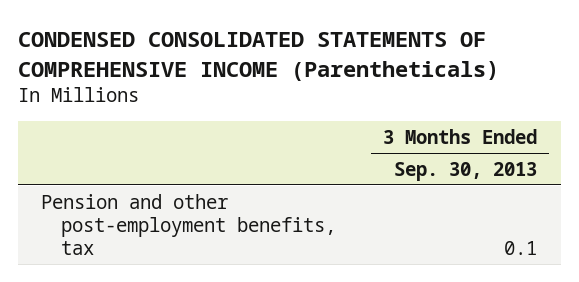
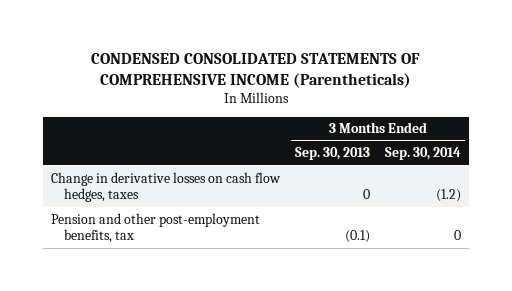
none -> [384,147,461,161] Sep. 30, 2014
none -> [50,171,281,203] Change in derivative losses on cash flow hedges, taxes
[504,241,538,256] 0.1 -> [344,230,370,244] (0.1)

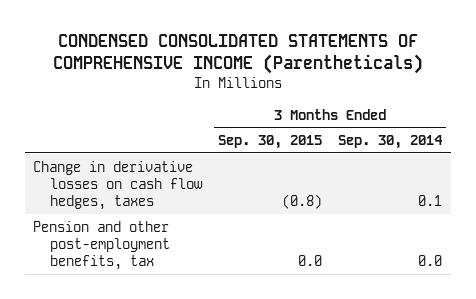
[294,147,370,161] Sep. 30, 2013 -> none
none -> [218,135,323,150] Sep. 30, 2015
[435,189,461,203] (1.2) -> [418,195,443,207] 0.1
[453,230,461,241] 0 -> [418,255,443,267] 0.0

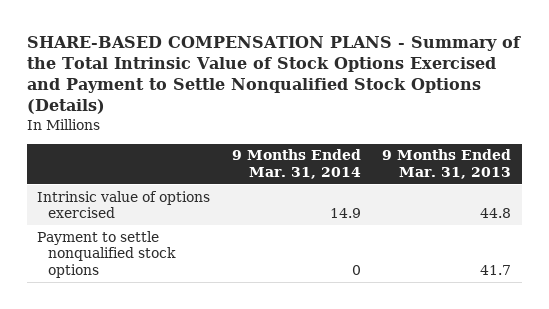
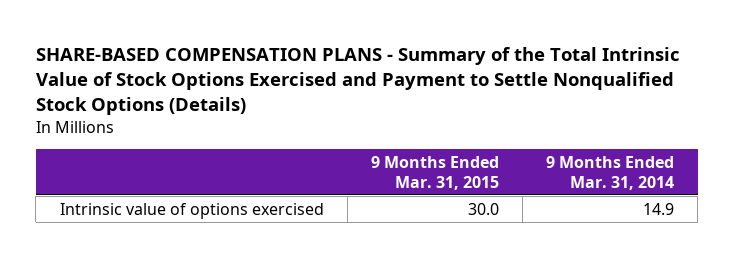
[382,149,512,179] 9 Months Ended Mar. 31, 2013 -> none
none -> [370,155,499,190] 9 Months Ended Mar. 31, 2015
[37,230,176,278] Payment to settle nonqualified stock options -> none

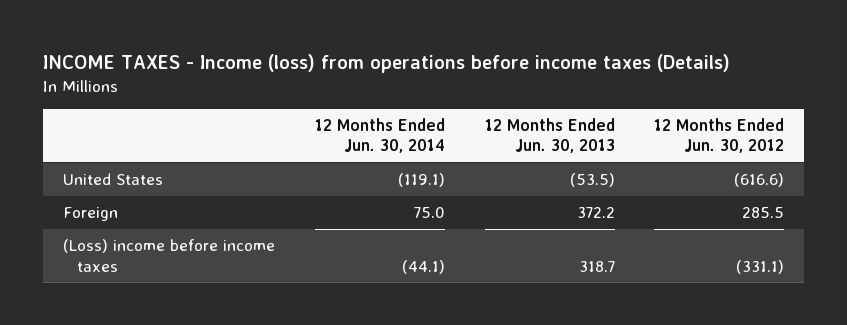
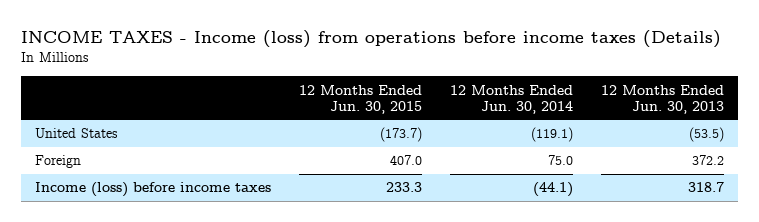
[654,117,785,154] 12 Months Ended Jun. 30, 2012 -> none
none -> [299,84,423,115] 12 Months Ended Jun. 30, 2015
[62,239,275,272] (Loss) income before income taxes -> [35,182,272,198] Income (loss) before income taxes

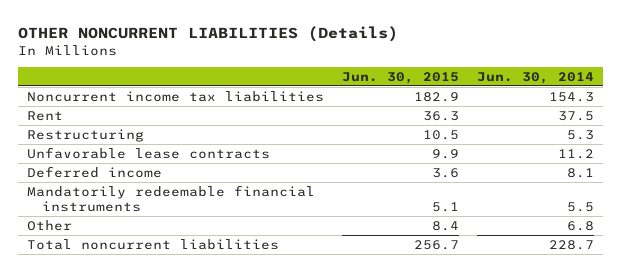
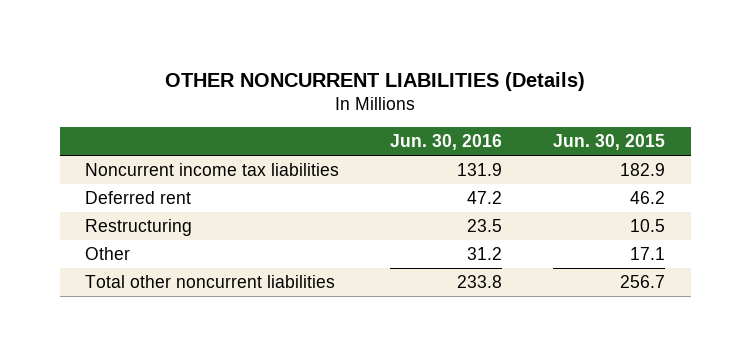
[477,71,595,84] Jun. 30, 2014 -> none
none -> [390,134,503,151] Jun. 30, 2016
[27,110,64,121] Rent -> [85,190,192,204] Deferred rent
[423,110,460,121] 36.3 -> [630,190,666,204] 46.2
[27,146,271,159] Unfavorable lease contracts -> none
[27,165,163,178] Deferred income -> none
[27,184,316,213] Mandatorily redeemable financial instruments -> none
[432,220,460,231] 8.4 -> [630,246,666,260] 17.1
[27,238,280,250] Total noncurrent liabilities -> [85,274,336,288] Total other noncurrent liabilities

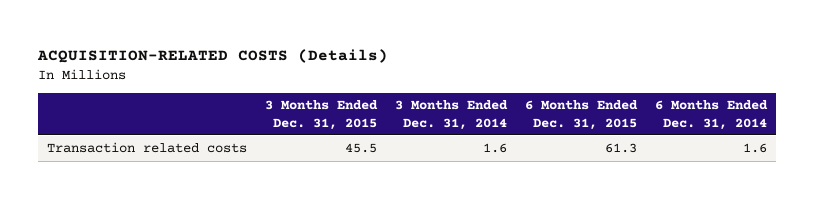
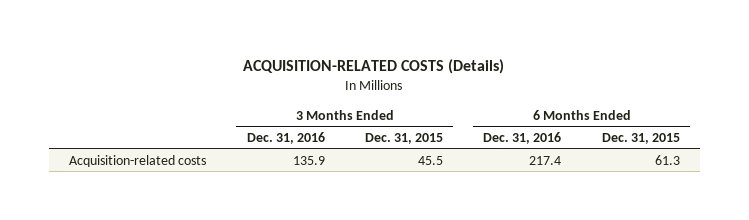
[395,100,509,130] 3 Months Ended Dec. 31, 2014 -> none
[655,100,769,130] 6 Months Ended Dec. 31, 2014 -> none
none -> [246,131,325,144] Dec. 31, 2016
none -> [483,131,562,144] Dec. 31, 2016
[47,142,248,154] Transaction related costs -> [69,154,207,167] Acquisition-related costs

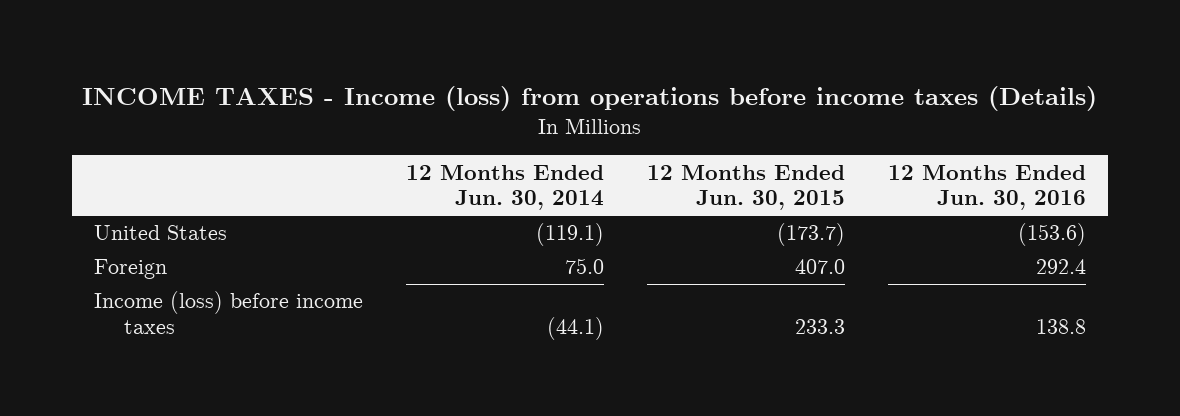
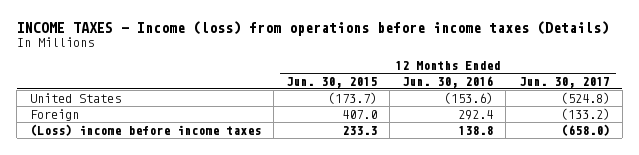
[405,164,604,211] 12 Months Ended Jun. 30, 2014 -> none
none -> [518,76,610,88] Jun. 30, 2017
[93,291,363,335] Income (loss) before income taxes -> [29,123,261,136] (Loss) income before income taxes

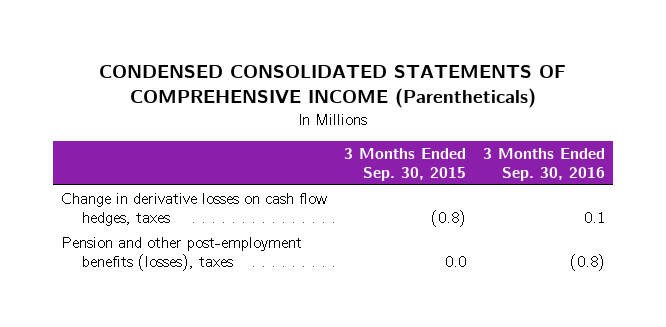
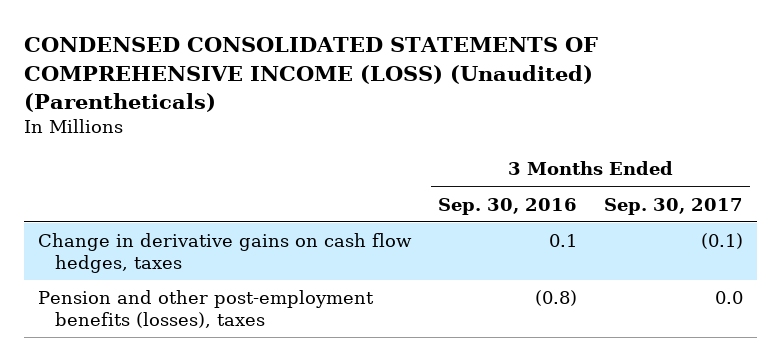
[99,65,567,109] CONDENSED CONSOLIDATED STATEMENTS OF COMPREHENSIVE INCOME (Parentheticals) -> [24,37,599,112] CONDENSED CONSOLIDATED STATEMENTS OF COMPREHENSIVE INCOME (LOSS) (Unaudited) (Parentheticals)
[344,148,467,182] 3 Months Ended Sep. 30, 2015 -> none
none -> [604,197,744,215] Sep. 30, 2017
[61,192,328,226] Change in derivative losses on cash flow hedges, taxes -> [37,233,412,273] Change in derivative gains on cash flow hedges, taxes

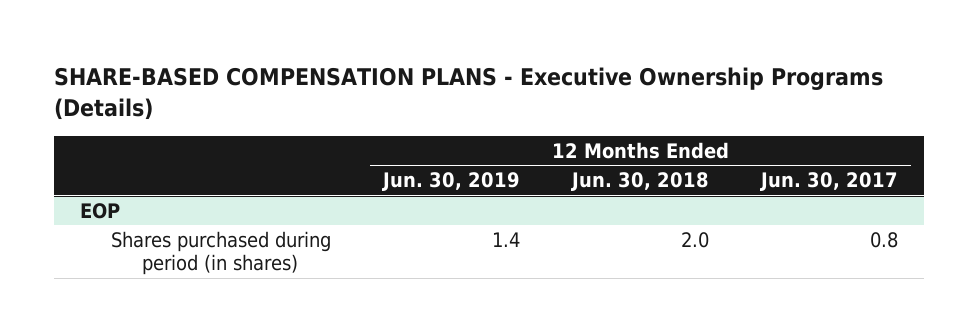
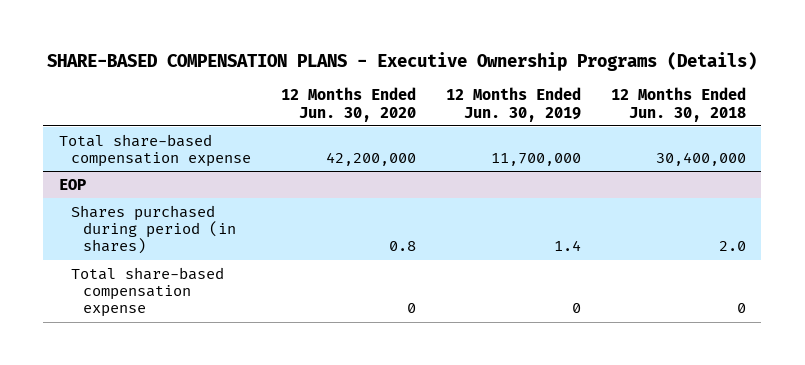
[760,172,899,192] Jun. 30, 2017 -> none
none -> [280,87,416,122] 12 Months Ended Jun. 30, 2020
none -> [58,133,251,168] Total share-based compensation expense
none -> [70,266,224,318] Total share-based compensation expense

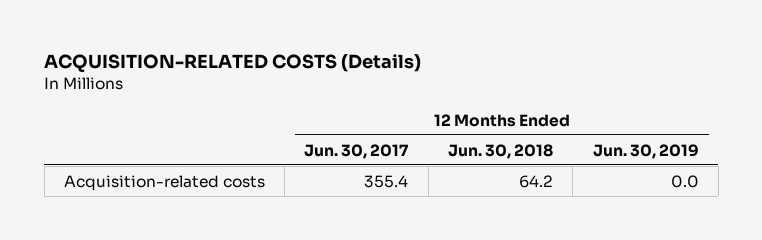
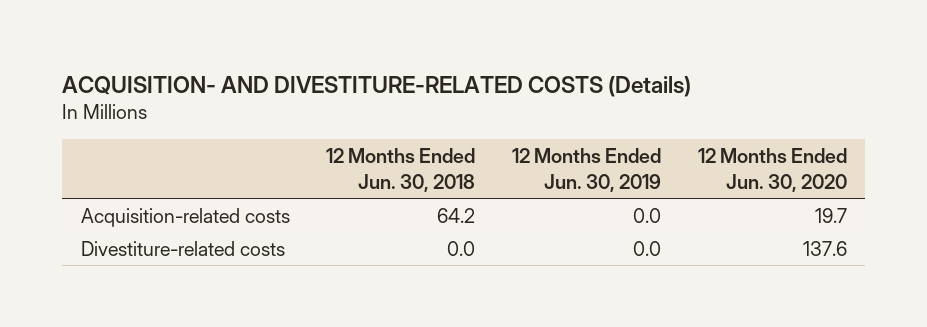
[44,54,422,73] ACQUISITION-RELATED COSTS (Details) -> [62,75,692,97] ACQUISITION- AND DIVESTITURE-RELATED COSTS (Details)
[304,143,410,159] Jun. 30, 2017 -> none
none -> [697,148,847,192] 12 Months Ended Jun. 30, 2020
none -> [80,240,285,256] Divestiture-related costs

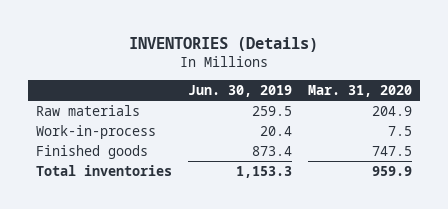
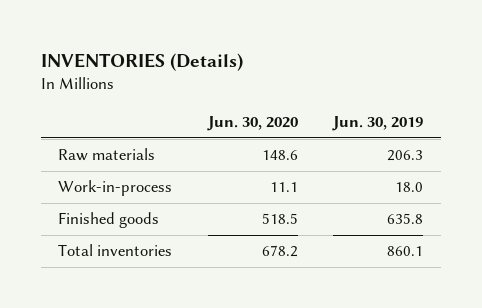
[307,85,412,98] Mar. 31, 2020 -> none
none -> [206,116,298,132] Jun. 30, 2020
[251,105,292,116] 259.5 -> [387,150,424,162] 206.3
[259,125,292,136] 20.4 -> [395,182,424,193] 18.0
[251,145,292,156] 873.4 -> [387,213,424,225] 635.8
[235,165,292,178] 1,153.3 -> [387,246,424,257] 860.1

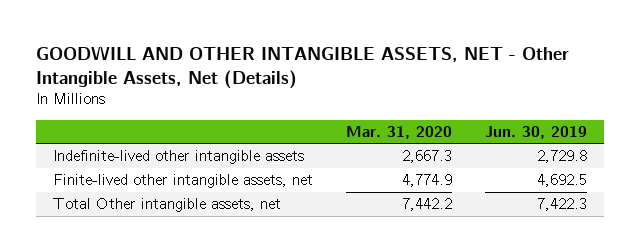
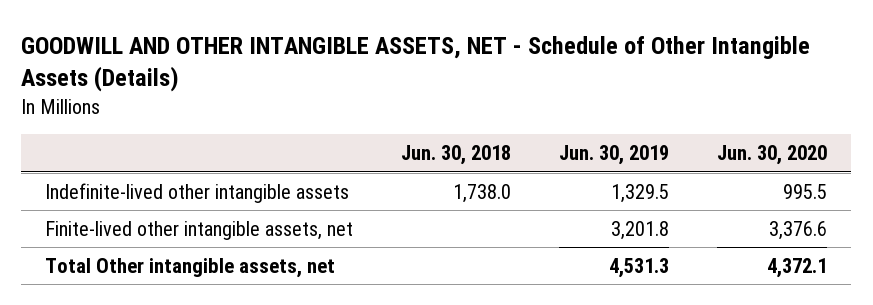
[36,45,570,89] GOODWILL AND OTHER INTANGIBLE ASSETS, NET - Other Intangible Assets, Net (Details) -> [21,35,811,92] GOODWILL AND OTHER INTANGIBLE ASSETS, NET - Schedule of Other Intangible Assets (Details)
[346,125,453,139] Mar. 31, 2020 -> none
none -> [401,145,512,166] Jun. 30, 2018
none -> [717,145,828,166] Jun. 30, 2020
[537,150,588,164] 2,729.8 -> [611,184,670,204] 1,329.5
[537,174,588,188] 4,692.5 -> [611,221,670,241] 3,201.8
[537,198,588,212] 7,422.3 -> [609,258,670,279] 4,531.3

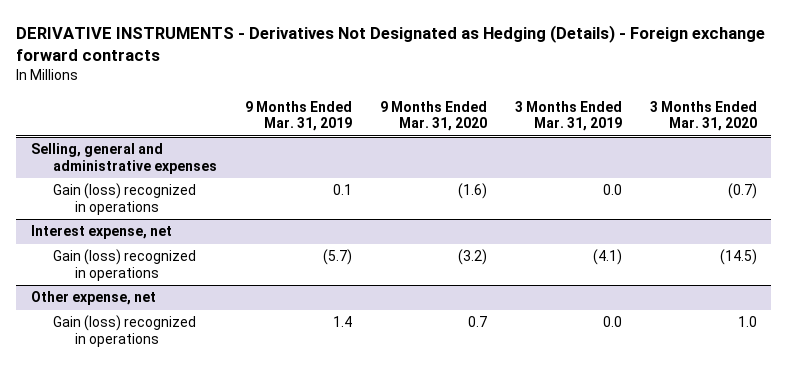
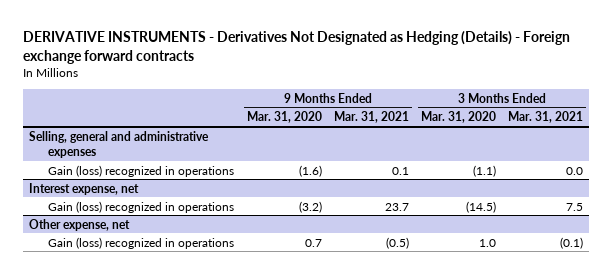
[244,100,352,132] 9 Months Ended Mar. 31, 2019 -> none
[514,100,622,132] 3 Months Ended Mar. 31, 2019 -> none
none -> [333,111,409,124] Mar. 31, 2021
none -> [508,111,584,124] Mar. 31, 2021
[728,183,758,200] (0.7) -> [472,164,496,177] (1.1)

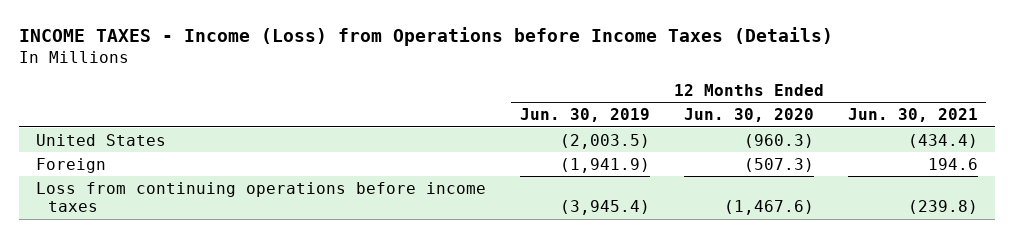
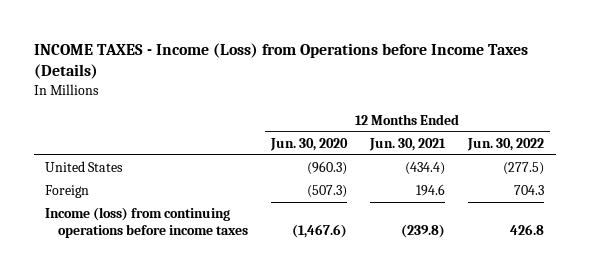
[519,108,650,123] Jun. 30, 2019 -> none
none -> [467,137,545,151] Jun. 30, 2022
[35,181,486,213] Loss from continuing operations before income taxes -> [45,207,248,238] Income (loss) from continuing operations before income taxes

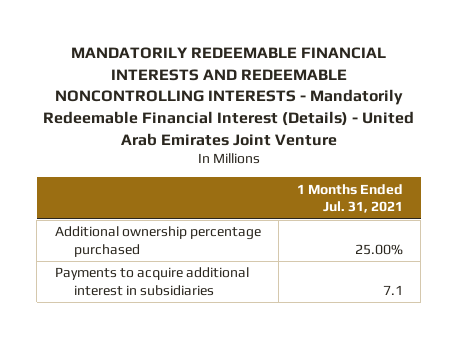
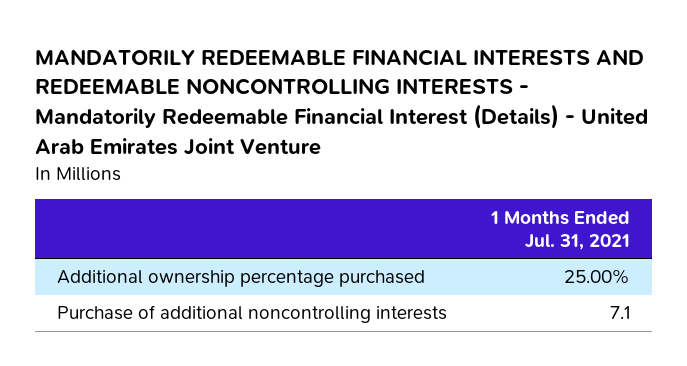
[54,267,249,297] Payments to acquire additional interest in subsidiaries -> [56,305,447,324] Purchase of additional noncontrolling interests

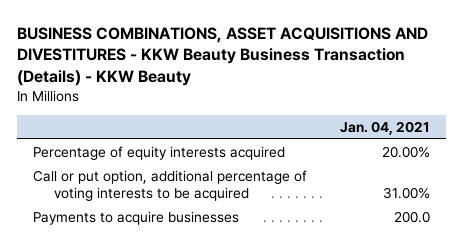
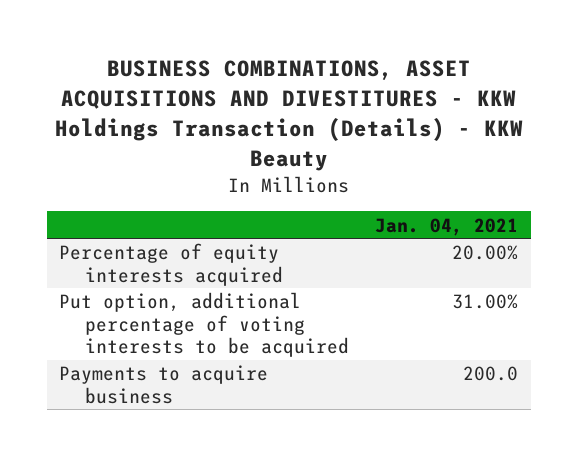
[16,26,428,87] BUSINESS COMBINATIONS, ASSET ACQUISITIONS AND DIVESTITURES - KKW Beauty Business Transaction (Details) - KKW Beauty -> [54,60,523,172] BUSINESS COMBINATIONS, ASSET ACQUISITIONS AND DIVESTITURES - KKW Holdings Transaction (Details) - KKW Beauty
[33,169,308,201] Call or put option, additional percentage of voting interests to be acquired -> [59,292,350,357] Put option, additional percentage of voting interests to be acquired
[33,210,240,225] Payments to acquire businesses -> [59,365,269,404] Payments to acquire business

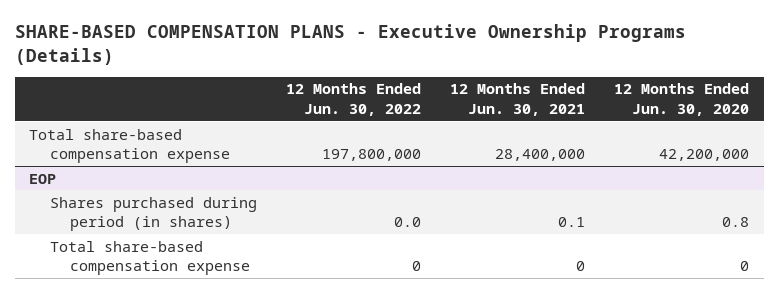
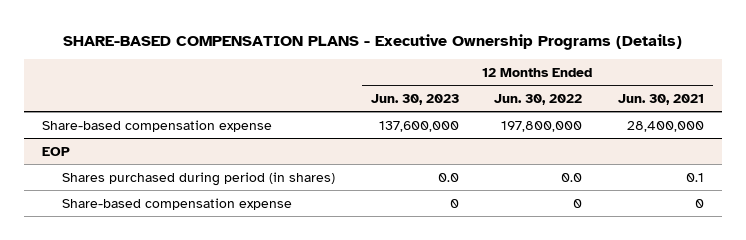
[614,83,750,116] 12 Months Ended Jun. 30, 2020 -> none
none -> [370,94,459,106] Jun. 30, 2023
[29,128,230,164] Total share-based compensation expense -> [41,119,272,132] Share-based compensation expense
[49,240,251,276] Total share-based compensation expense -> [61,197,292,210] Share-based compensation expense

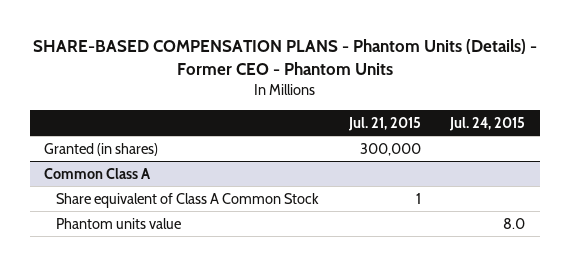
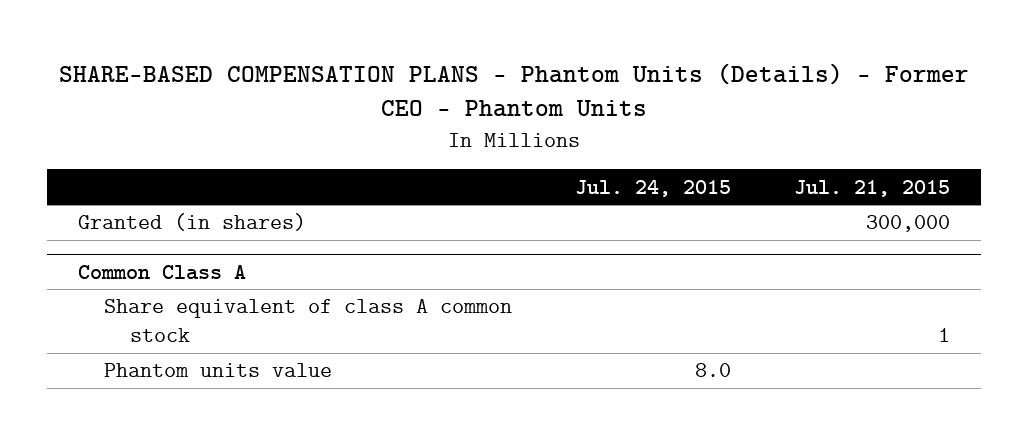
[56,192,320,208] Share equivalent of Class A Common Stock -> [104,299,513,342] Share equivalent of class A common stock

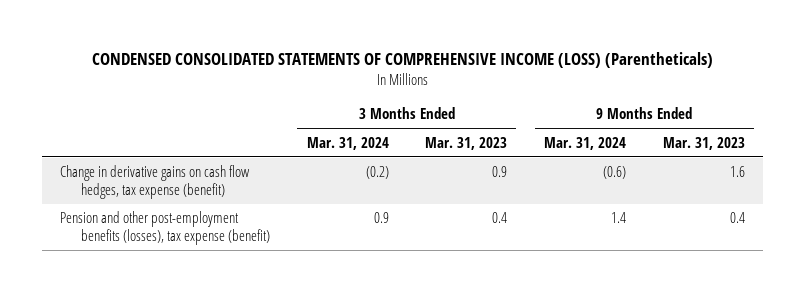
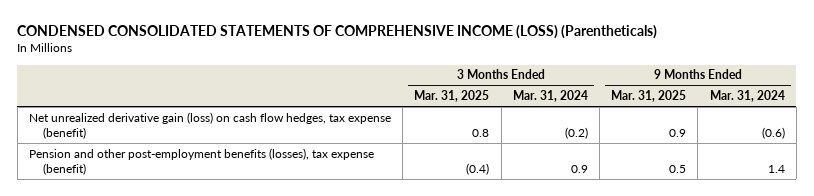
[425,136,508,150] Mar. 31, 2023 -> none
[662,136,745,150] Mar. 31, 2023 -> none
none -> [414,90,490,103] Mar. 31, 2025
none -> [611,90,687,103] Mar. 31, 2025
[60,165,251,199] Change in derivative gains on cash flow hedges, tax expense (benefit) -> [28,111,391,140] Net unrealized derivative gain (loss) on cash flow hedges, tax expense (benefit)

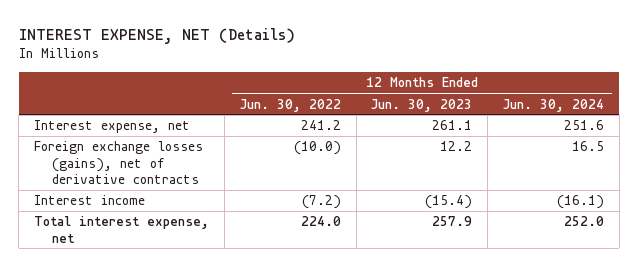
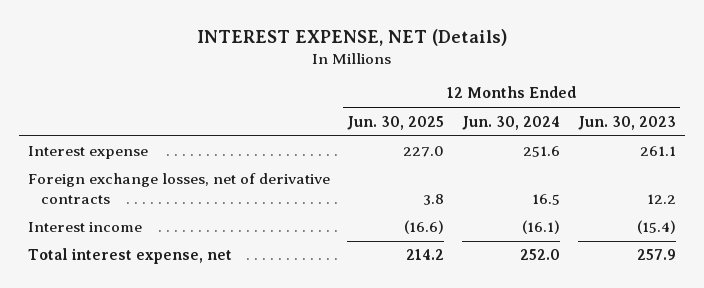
[239,98,341,112] Jun. 30, 2022 -> none
none -> [347,115,445,130] Jun. 30, 2025
[34,120,191,134] Interest expense, net -> [27,146,148,160] Interest expense
[34,141,204,184] Foreign exchange losses (gains), net of derivative contracts -> [27,173,330,204] Foreign exchange losses, net of derivative contracts

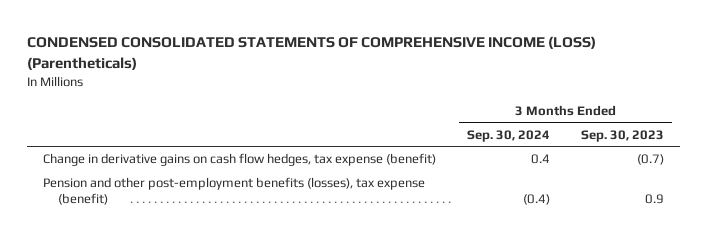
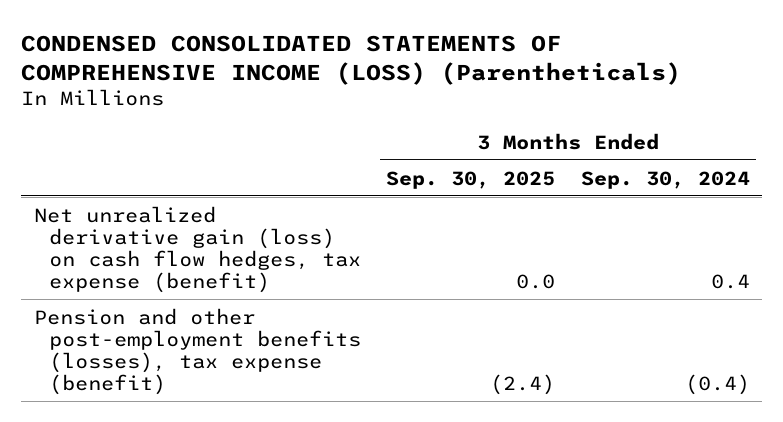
[581,129,665,142] Sep. 30, 2023 -> none
none -> [386,170,556,189] Sep. 30, 2025
[42,153,436,167] Change in derivative gains on cash flow hedges, tax expense (benefit) -> [33,205,362,293] Net unrealized derivative gain (loss) on cash flow hedges, tax expense (benefit)

